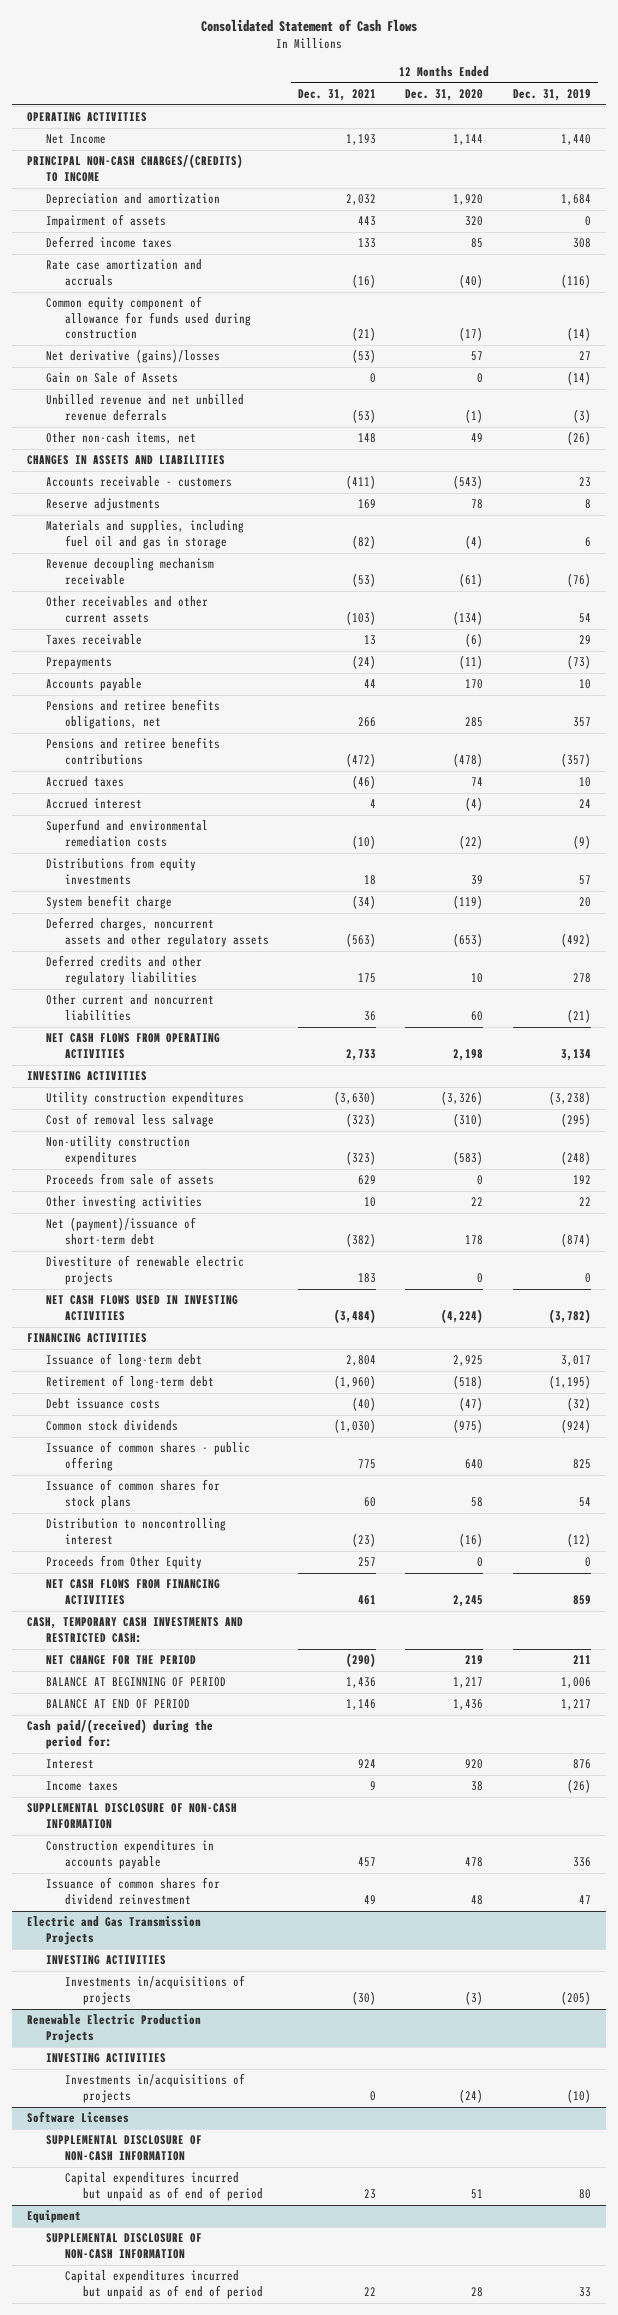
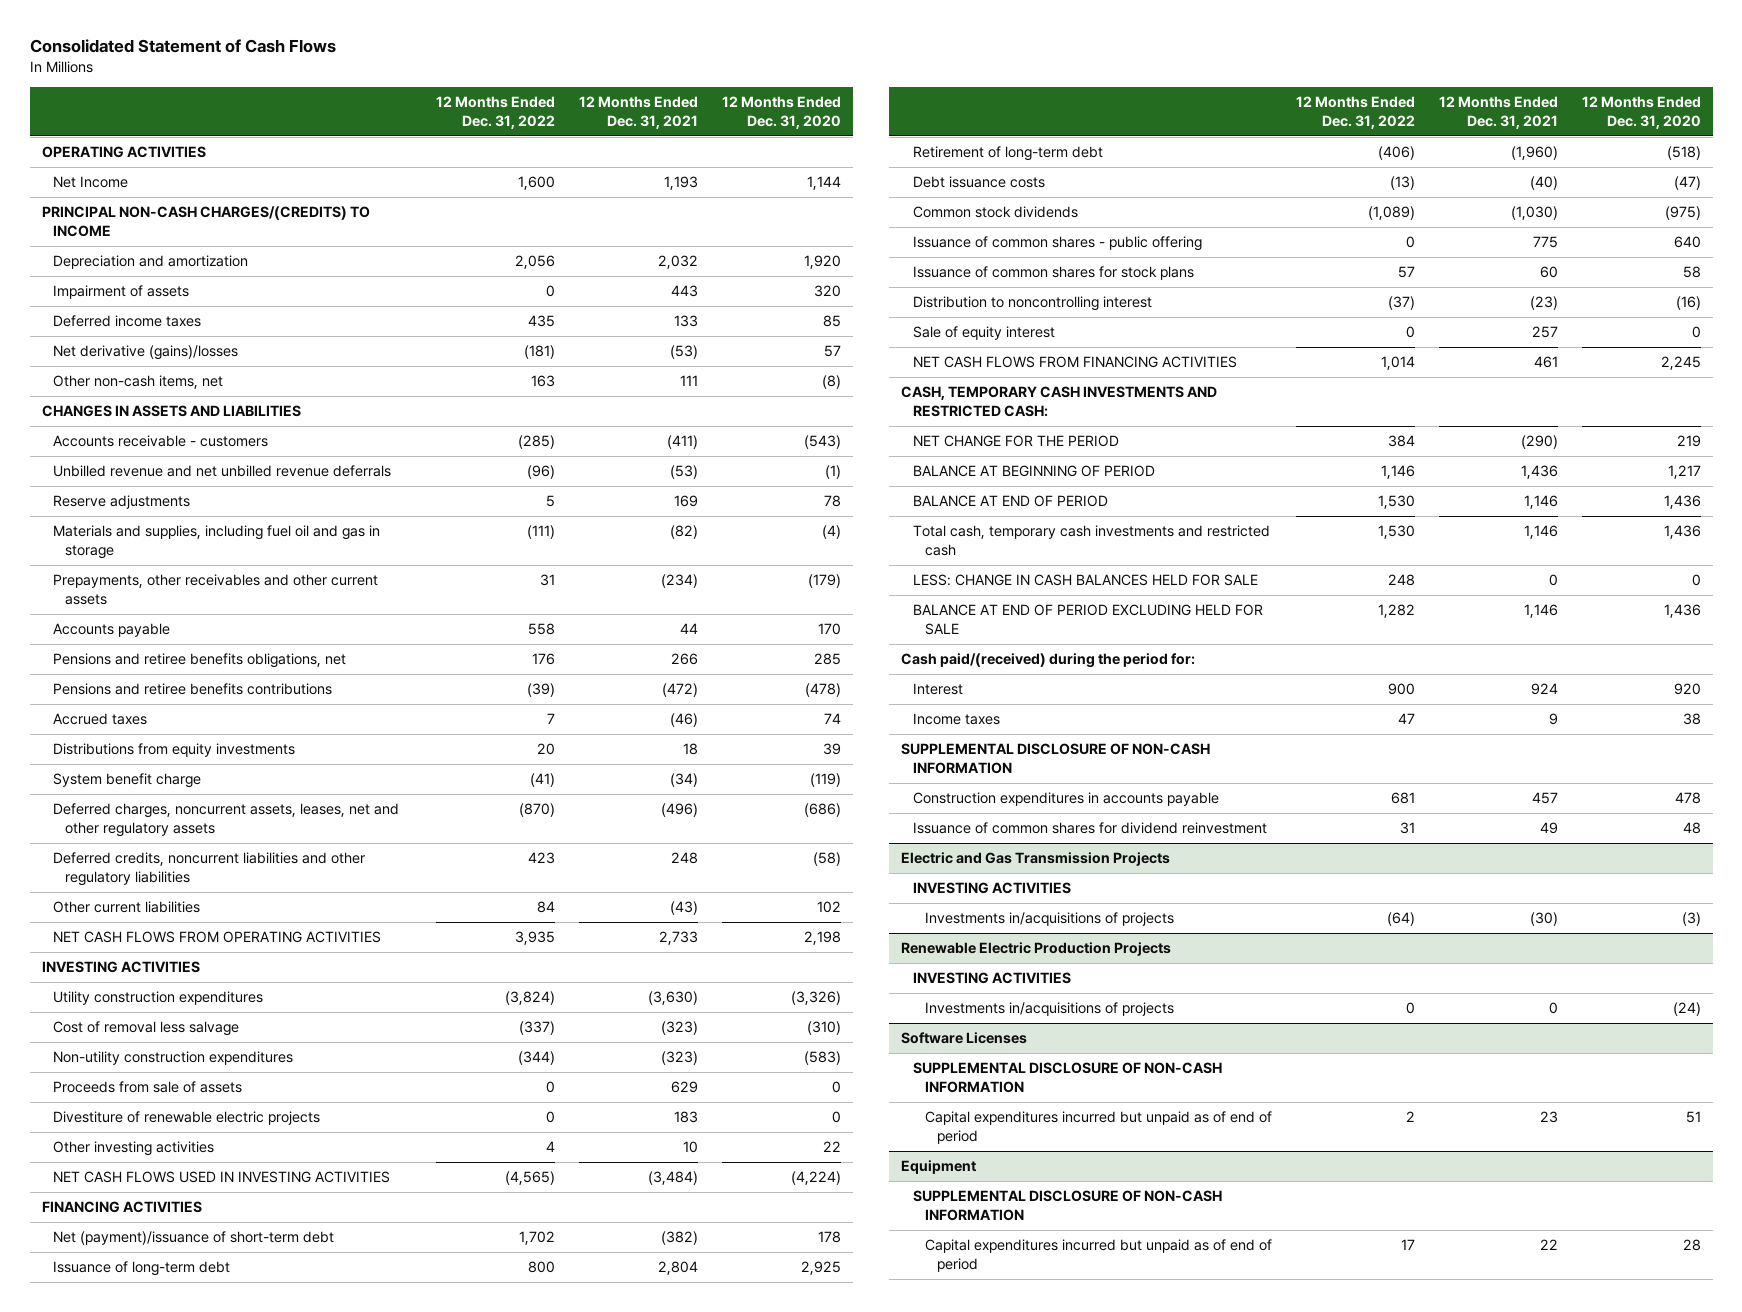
[512,88,591,101] Dec. 31, 2019 -> none
none -> [436,95,556,129] 12 Months Ended Dec. 31, 2022
[45,259,202,286] Rate case amortization and accruals -> none
[45,296,251,340] Common equity component of allowance for funds used during construction -> none
[45,371,178,384] Gain on Sale of Assets -> none
[358,433,377,444] 148 -> [680,375,699,387] 111
[471,433,484,443] 49 -> [822,375,842,390] (8)
[45,394,244,421] Unbilled revenue and net unbilled revenue deferrals -> [53,465,392,478] Unbilled revenue and net unbilled revenue deferrals
[45,558,214,585] Revenue decoupling mechanism receivable -> none
[45,634,142,646] Taxes receivable -> none
[45,657,112,670] Prepayments -> none
[45,596,208,623] Other receivables and other current assets -> [53,574,379,606] Prepayments, other receivables and other current assets
[346,610,377,625] (103) -> [661,574,699,589] (234)
[453,610,484,625] (134) -> [808,574,842,589] (179)
[45,798,142,810] Accrued interest -> none
[45,819,208,847] Superfund and environmental remediation costs -> none
[45,917,269,947] Deferred charges, noncurrent assets and other regulatory assets -> [53,803,400,838] Deferred charges, noncurrent assets, leases, net and other regulatory assets
[346,932,377,947] (563) -> [661,803,699,818] (496)
[453,932,484,947] (653) -> [804,803,842,818] (686)
[45,955,202,985] Deferred credits and other regulatory liabilities -> [53,852,366,887] Deferred credits, noncurrent liabilities and other regulatory liabilities
[358,972,377,983] 175 -> [671,852,699,865] 248
[471,972,484,983] 10 -> [813,852,842,867] (58)
[45,994,214,1021] Other current and noncurrent liabilities -> [53,901,201,914] Other current liabilities
[364,1010,377,1021] 36 -> [670,901,699,916] (43)
[471,1010,484,1021] 60 -> [817,901,842,914] 102
[45,1196,202,1210] Other investing activities -> [53,1141,215,1157] Other investing activities
[45,1217,196,1245] Net (payment)/issuance of short-term debt -> [53,1231,335,1246] Net (payment)/issuance of short-term debt
[45,1555,202,1570] Proceeds from Other Equity -> [913,326,1056,341] Sale of equity interest
none -> [913,525,1271,557] Total cash, temporary cash investments and restricted cash
none -> [913,574,1259,587] LESS: CHANGE IN CASH BALANCES HELD FOR SALE
none -> [913,604,1264,636] BALANCE AT END OF PERIOD EXCLUDING HELD FOR SALE

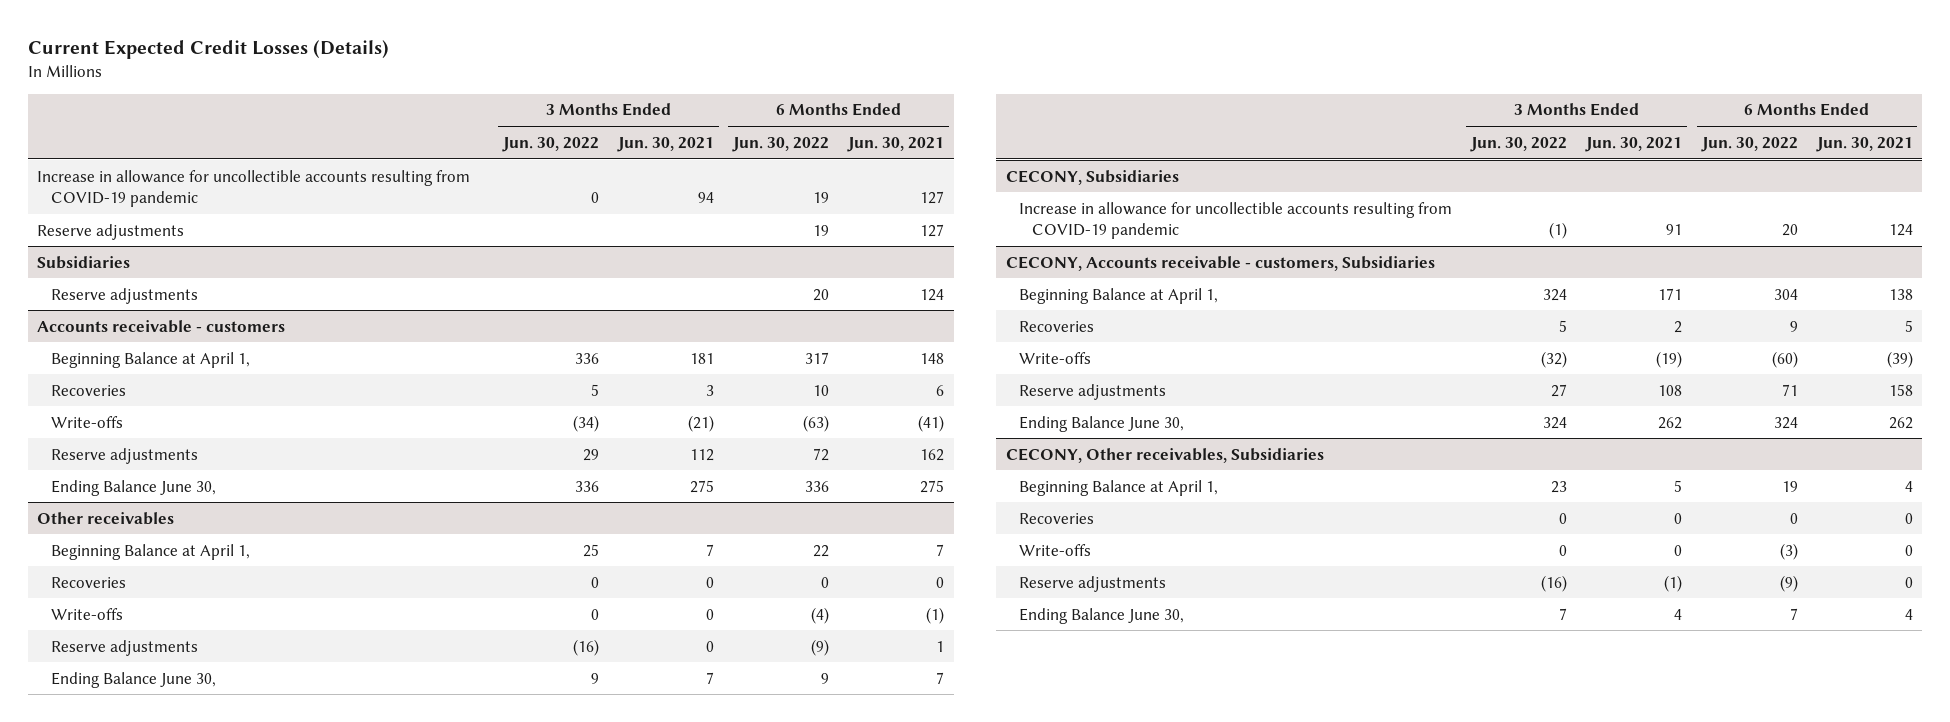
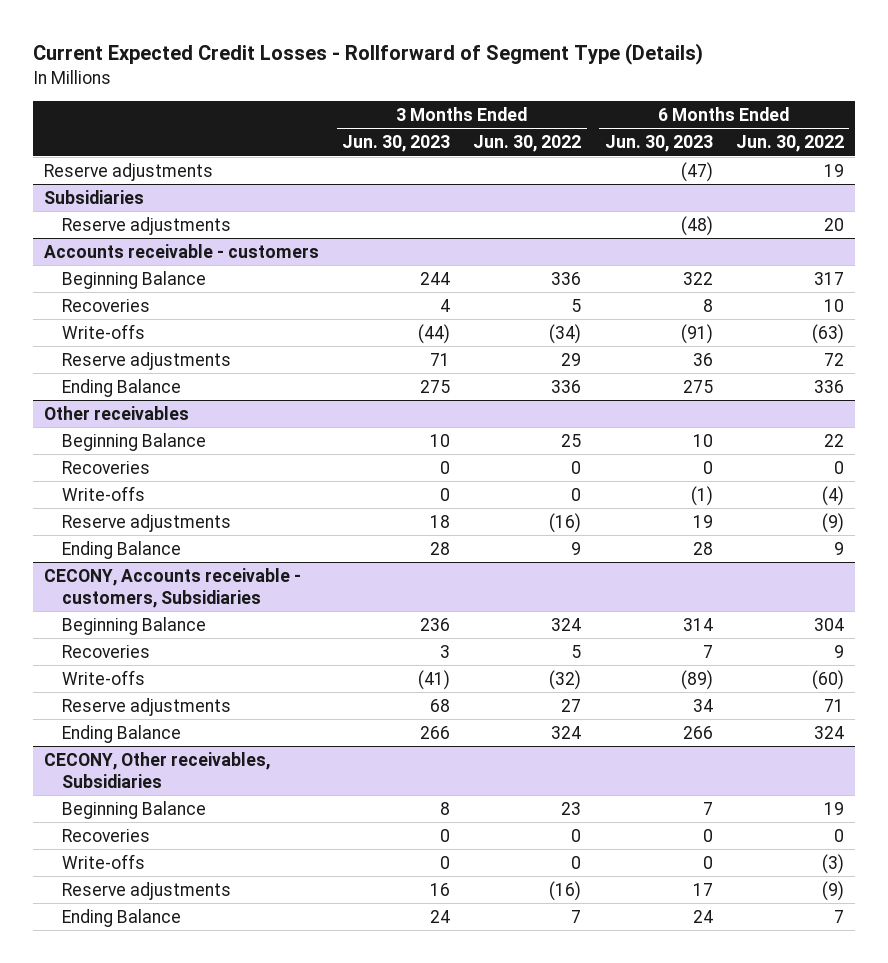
[27,40,389,60] Current Expected Credit Losses (Details) -> [32,42,703,65] Current Expected Credit Losses - Rollforward of Segment Type (Details)
[617,136,715,152] Jun. 30, 2021 -> none
[847,136,945,152] Jun. 30, 2021 -> none
none -> [342,135,451,153] Jun. 30, 2023
none -> [604,135,713,153] Jun. 30, 2023
[37,169,471,207] Increase in allowance for uncollectible accounts resulting from COVID-19 pandemic -> none
[50,351,250,368] Beginning Balance at April 1, -> [62,270,207,289] Beginning Balance
[50,479,216,496] Ending Balance June 30, -> [62,378,182,397] Ending Balance
[50,543,250,560] Beginning Balance at April 1, -> [62,432,207,451] Beginning Balance
[1005,169,1179,185] CECONY, Subsidiaries -> none
[1019,201,1453,239] Increase in allowance for uncollectible accounts resulting from COVID-19 pandemic -> none
[50,671,216,688] Ending Balance June 30, -> [62,540,182,559] Ending Balance
[1019,287,1219,304] Beginning Balance at April 1, -> [62,616,207,635] Beginning Balance
[1019,415,1185,432] Ending Balance June 30, -> [62,724,182,743] Ending Balance
[1019,479,1219,496] Beginning Balance at April 1, -> [62,800,207,819] Beginning Balance
[1019,607,1185,624] Ending Balance June 30, -> [62,908,182,927] Ending Balance

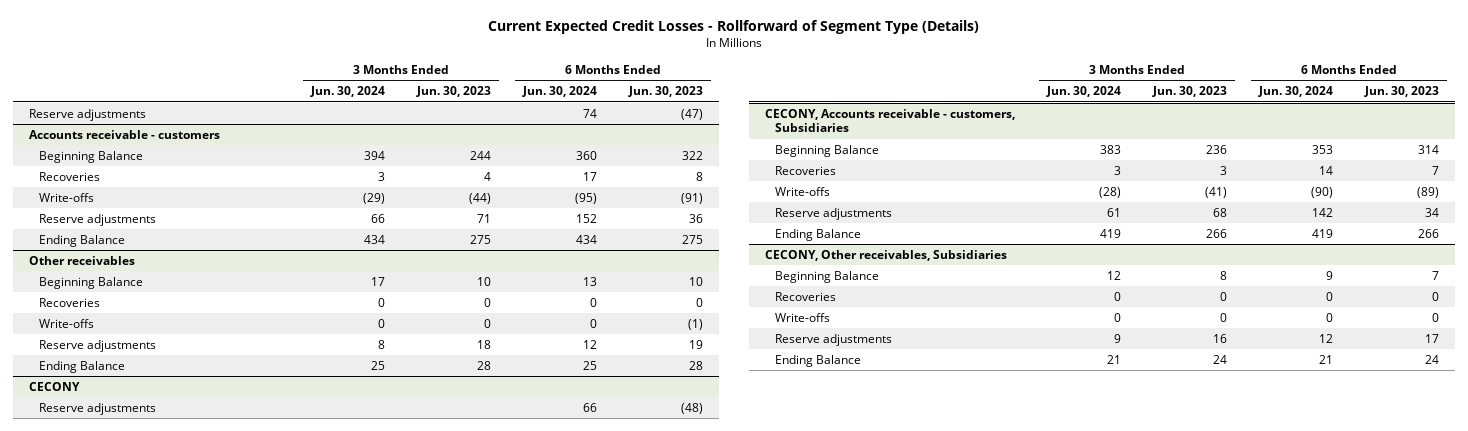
[473,135,582,153] Jun. 30, 2022 -> none
[735,135,844,153] Jun. 30, 2022 -> none
none -> [310,86,386,98] Jun. 30, 2024
none -> [522,86,598,98] Jun. 30, 2024
[44,189,145,204] Subsidiaries -> none
[62,216,232,235] Reserve adjustments -> none
none -> [29,381,81,391] CECONY
none -> [39,402,157,415] Reserve adjustments

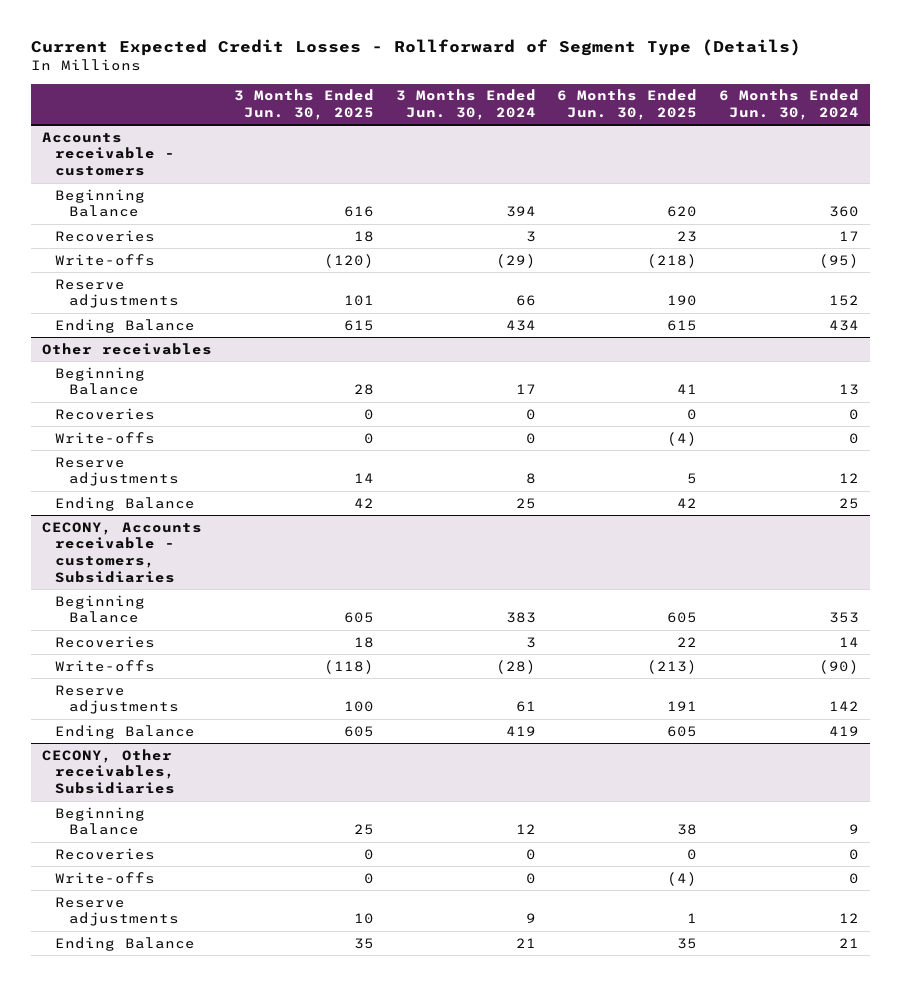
[416,86,492,98] Jun. 30, 2023 -> none
[628,86,704,98] Jun. 30, 2023 -> none
none -> [233,89,374,121] 3 Months Ended Jun. 30, 2025
none -> [557,89,698,121] 6 Months Ended Jun. 30, 2025
[29,108,147,121] Reserve adjustments -> none
[29,381,81,391] CECONY -> none
[39,402,157,415] Reserve adjustments -> none

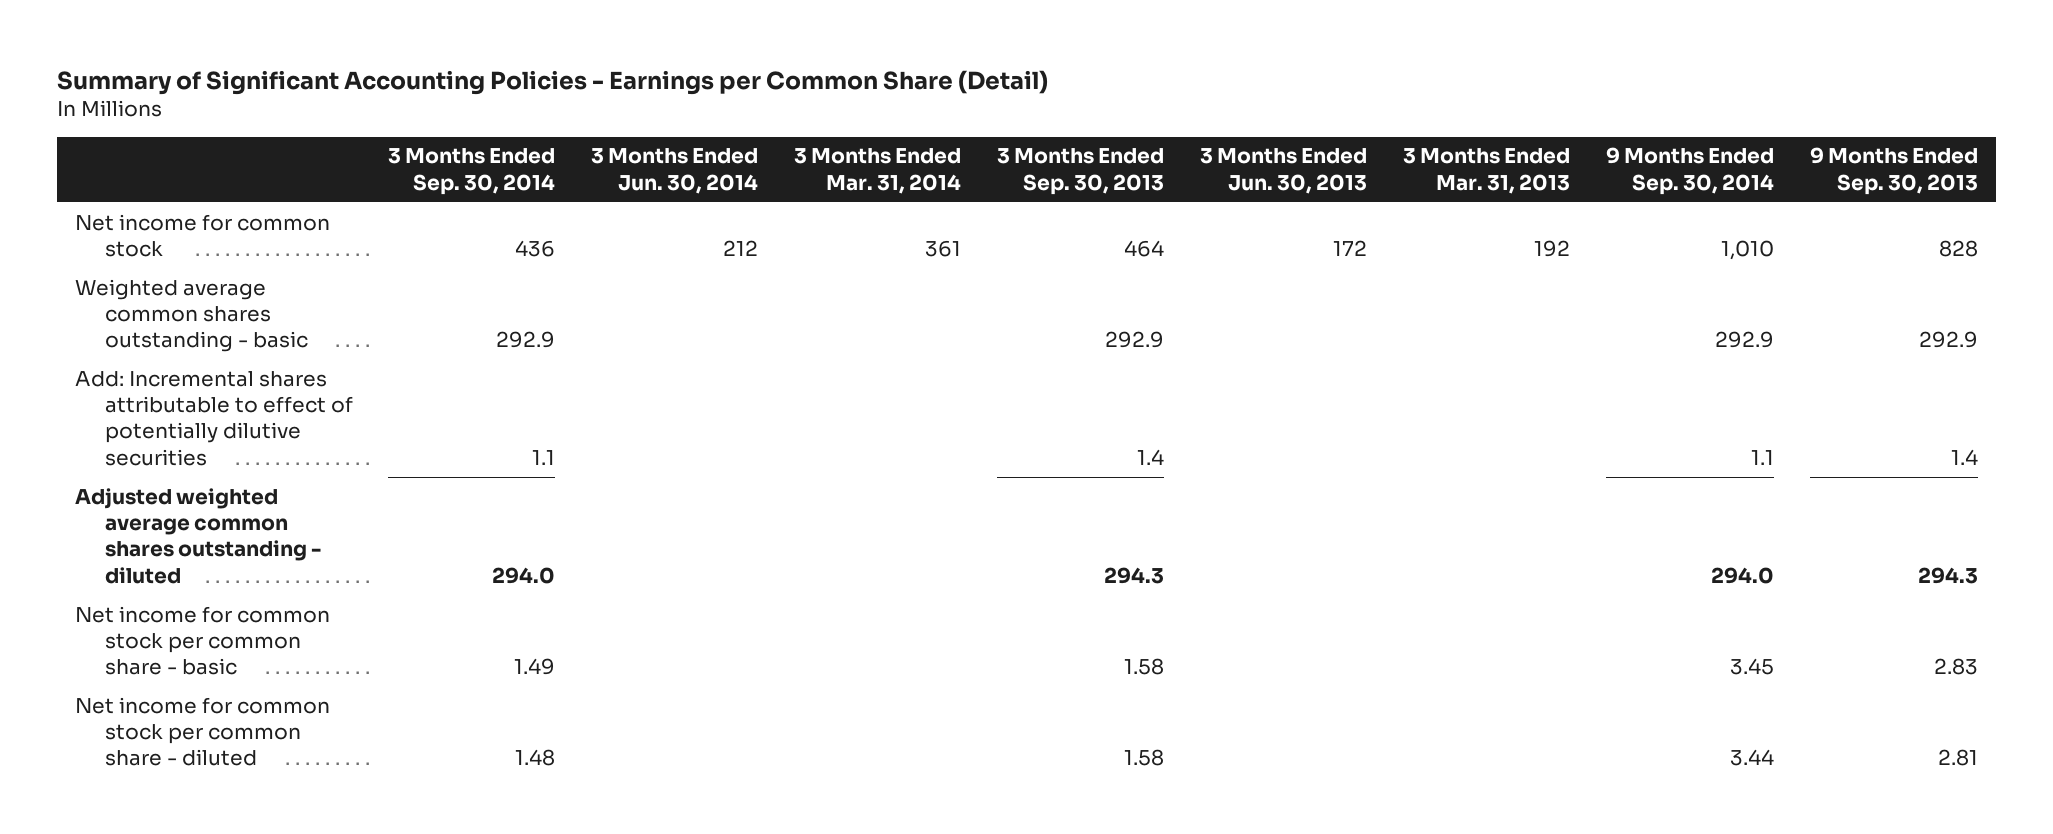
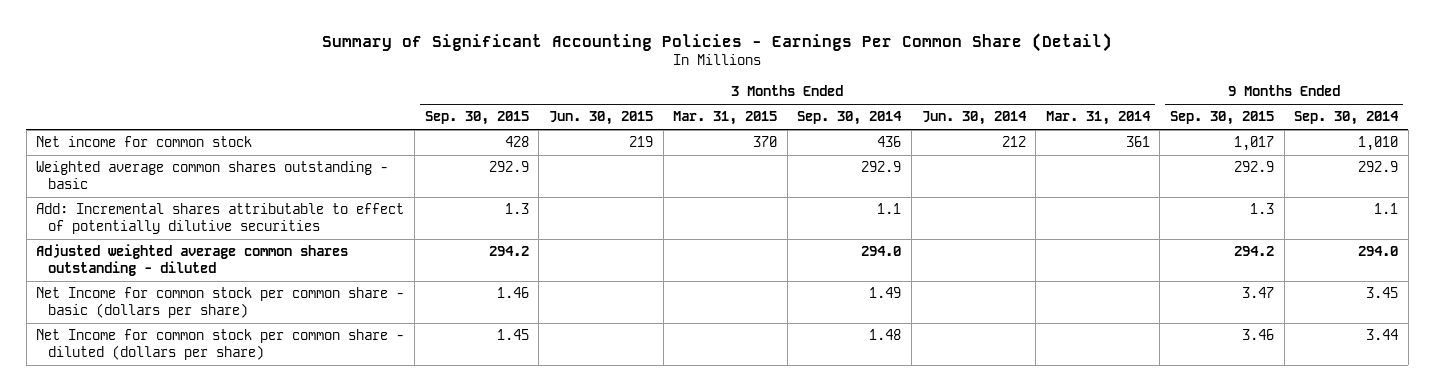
[57,69,1049,95] Summary of Significant Accounting Policies - Earnings per Common Share (Detail) -> [322,33,1113,53] Summary of Significant Accounting Policies - Earnings Per Common Share (Detail)
[997,148,1165,195] 3 Months Ended Sep. 30, 2013 -> none
[1199,148,1367,194] 3 Months Ended Jun. 30, 2013 -> none
[1402,148,1570,194] 3 Months Ended Mar. 31, 2013 -> none
[1809,147,1978,195] 9 Months Ended Sep. 30, 2013 -> none
none -> [424,111,529,126] Sep. 30, 2015
none -> [548,111,653,126] Jun. 30, 2015
none -> [673,111,778,126] Mar. 31, 2015
none -> [1170,111,1275,126] Sep. 30, 2015
[75,605,331,676] Net income for common stock per common share - basic -> [36,287,405,319] Net Income for common stock per common share - basic (dollars per share)
[75,696,331,767] Net income for common stock per common share - diluted -> [36,329,405,361] Net Income for common stock per common share - diluted (dollars per share)

